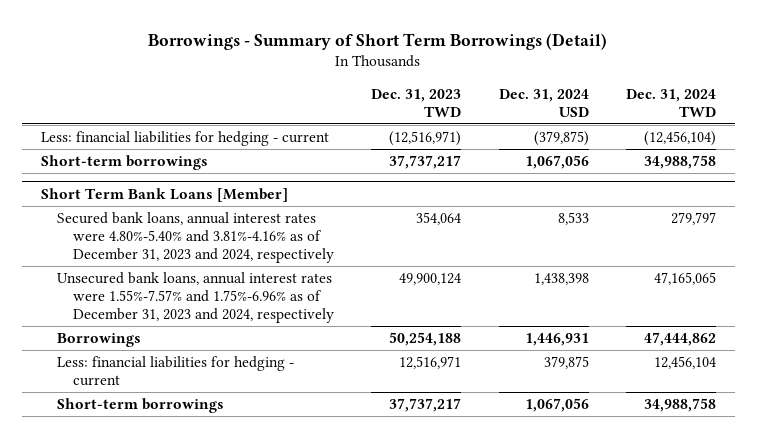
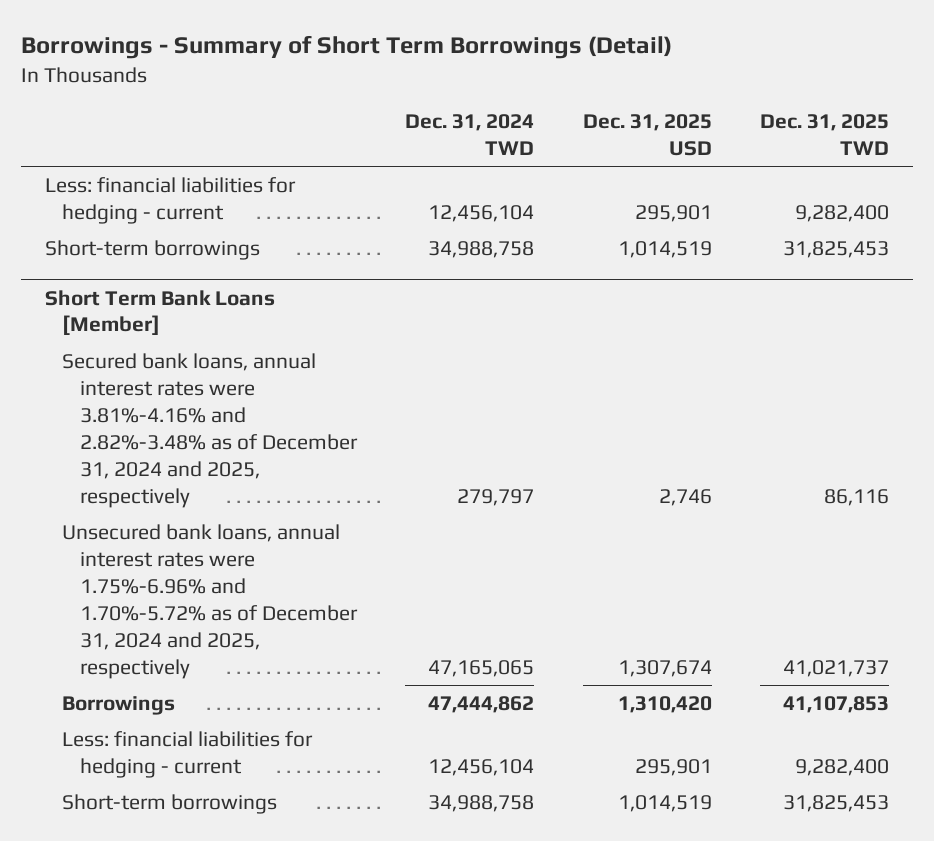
[371,88,462,117] Dec. 31, 2023 TWD -> none
[498,88,589,117] Dec. 31, 2024 USD -> none
none -> [582,113,712,156] Dec. 31, 2025 USD
none -> [760,113,890,155] Dec. 31, 2025 TWD
[644,131,717,147] (12,456,104) -> [428,204,535,222] 12,456,104
[56,212,335,264] Secured bank loans, annual interest rates were 4.80%-5.40% and 3.81%-4.16% as of December 31, 2023 and 2024, respectively -> [62,353,358,508] Secured bank loans, annual interest rates were 3.81%-4.16% and 2.82%-3.48% as of December 31, 2024 and 2025, respectively
[56,272,335,324] Unsecured bank loans, annual interest rates were 1.55%-7.57% and 1.75%-6.96% as of December 31, 2023 and 2024, respectively -> [62,524,358,679] Unsecured bank loans, annual interest rates were 1.75%-6.96% and 1.70%-5.72% as of December 31, 2024 and 2025, respectively

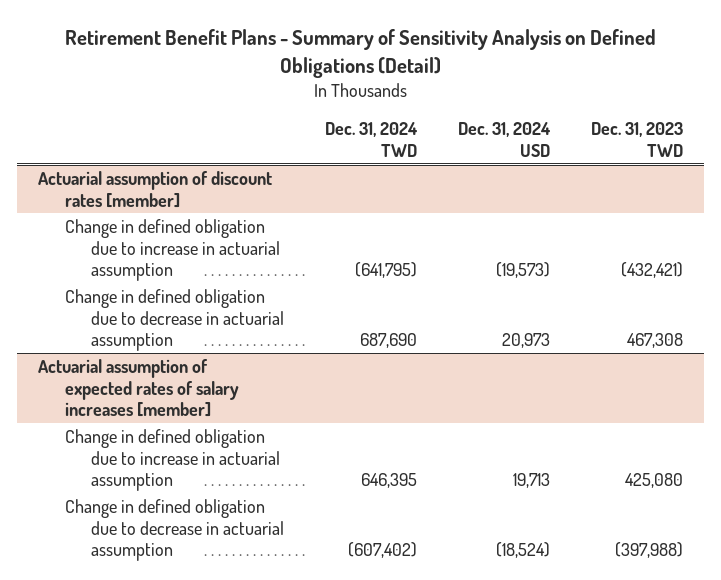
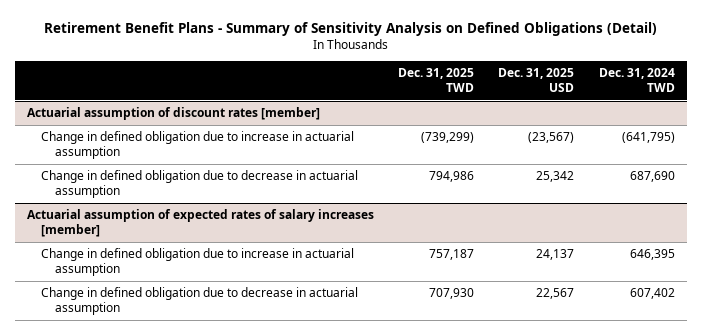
[458,122,552,158] Dec. 31, 2024 USD -> none
[591,122,684,158] Dec. 31, 2023 TWD -> none
none -> [398,67,475,93] Dec. 31, 2025 TWD
none -> [498,67,575,93] Dec. 31, 2025 USD
[348,542,418,559] (607,402) -> [629,288,675,300] 607,402

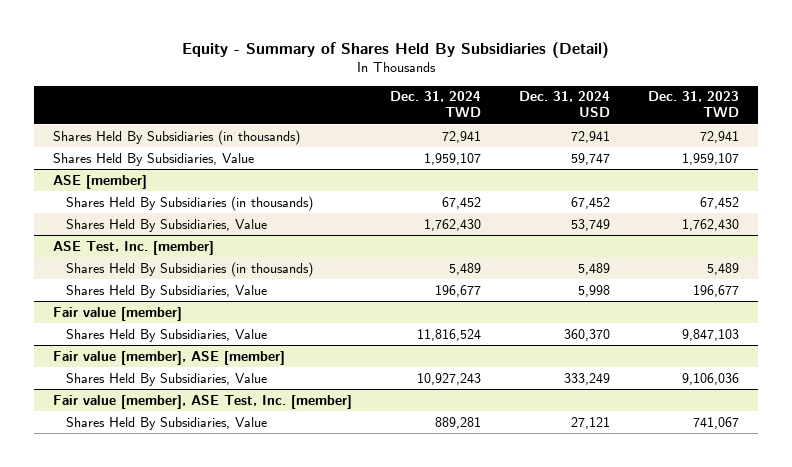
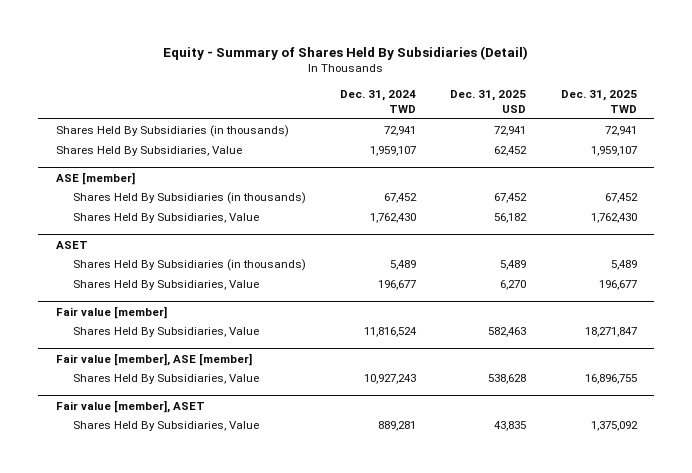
[519,91,611,118] Dec. 31, 2024 USD -> none
[648,91,740,118] Dec. 31, 2023 TWD -> none
none -> [450,89,527,114] Dec. 31, 2025 USD
none -> [560,89,637,114] Dec. 31, 2025 TWD
[52,240,214,255] ASE Test, Inc. [member] -> [55,240,88,249] ASET
[52,394,352,409] Fair value [member], ASE Test, Inc. [member] -> none
none -> [55,399,205,413] Fair value [member], ASET

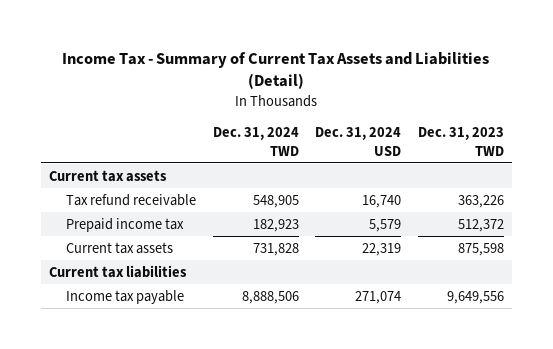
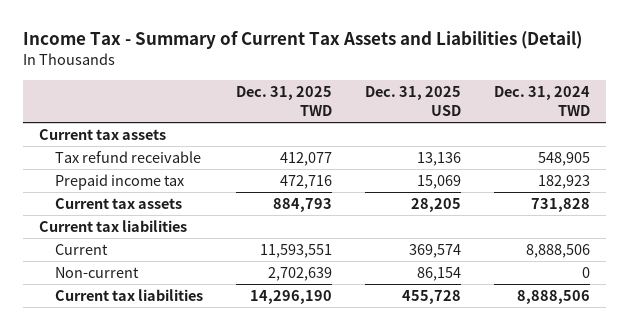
[315,126,402,156] Dec. 31, 2024 USD -> none
[417,126,504,156] Dec. 31, 2023 TWD -> none
none -> [236,86,333,116] Dec. 31, 2025 TWD
none -> [365,86,462,116] Dec. 31, 2025 USD
[65,289,184,304] Income tax payable -> [55,244,109,256] Current
none -> [55,267,140,279] Non-current
none -> [55,289,204,302] Current tax liabilities

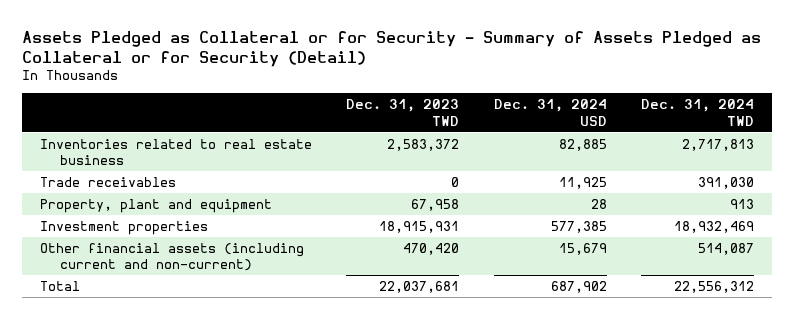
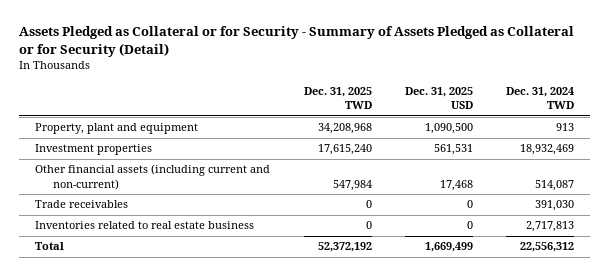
[346,99,460,126] Dec. 31, 2023 TWD -> none
[493,99,607,126] Dec. 31, 2024 USD -> none
none -> [303,86,372,110] Dec. 31, 2025 TWD
none -> [404,86,473,110] Dec. 31, 2025 USD
[39,176,176,187] Trade receivables -> [35,200,129,209] Trade receivables
[39,138,312,166] Inventories related to real estate business -> [35,221,255,230] Inventories related to real estate business

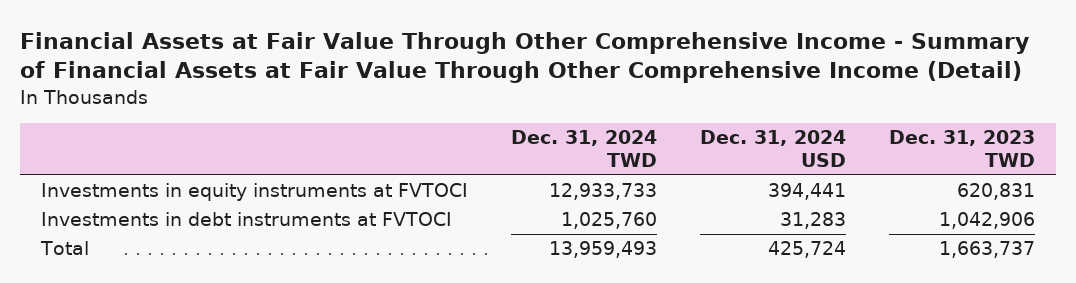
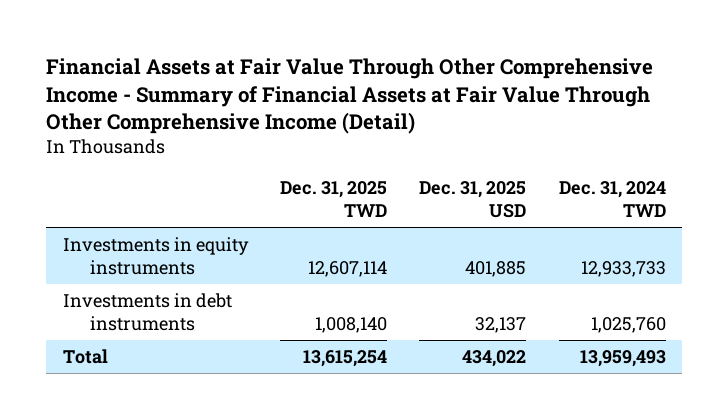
[699,130,846,168] Dec. 31, 2024 USD -> none
[888,130,1035,168] Dec. 31, 2023 TWD -> none
none -> [279,181,387,217] Dec. 31, 2025 TWD
none -> [419,181,527,218] Dec. 31, 2025 USD
[40,183,468,202] Investments in equity instruments at FVTOCI -> [62,237,249,275] Investments in equity instruments
[40,212,452,227] Investments in debt instruments at FVTOCI -> [62,293,232,331] Investments in debt instruments

